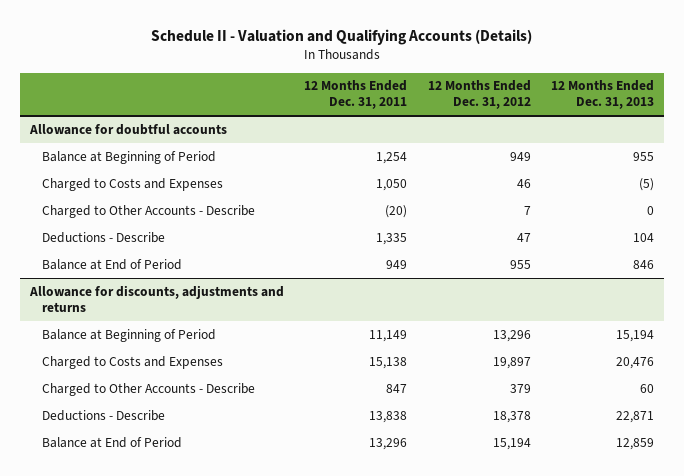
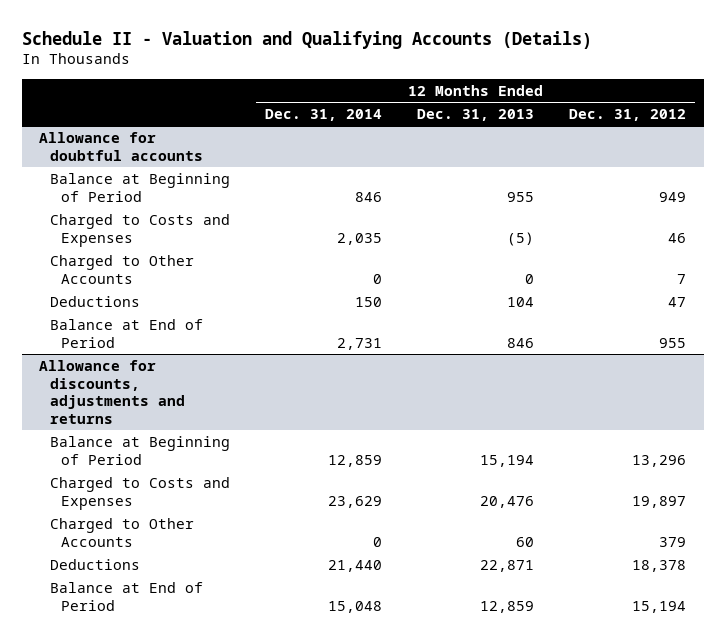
[304,80,408,110] 12 Months Ended Dec. 31, 2011 -> none
none -> [265,109,383,122] Dec. 31, 2014
[41,204,255,218] Charged to Other Accounts - Describe -> [50,254,195,284] Charged to Other Accounts
[41,231,165,243] Deductions - Describe -> [50,295,141,307] Deductions
[41,382,255,396] Charged to Other Accounts - Describe -> [50,517,195,547] Charged to Other Accounts
[41,409,165,421] Deductions - Describe -> [50,558,141,570] Deductions

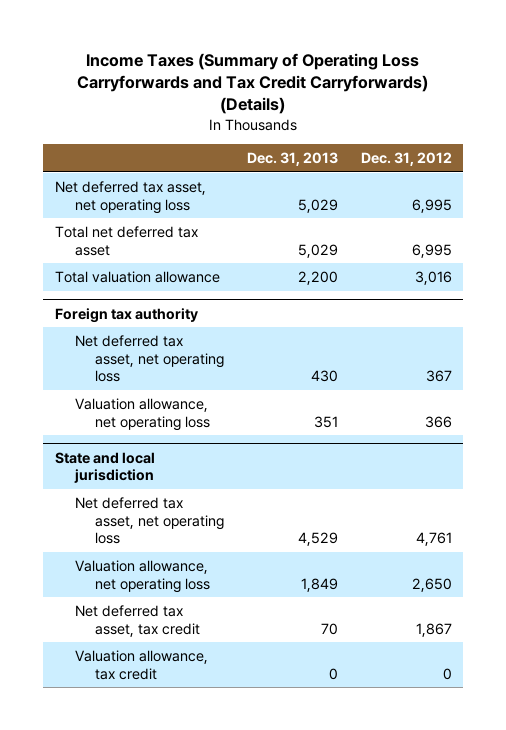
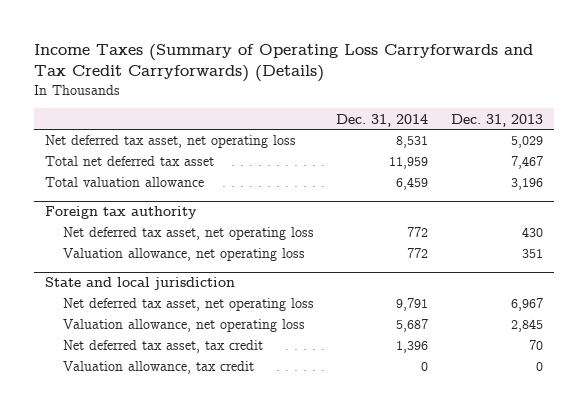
[360,152,452,167] Dec. 31, 2012 -> none
none -> [336,113,429,127] Dec. 31, 2014
[298,243,339,258] 5,029 -> [510,156,543,170] 7,467
[298,270,339,285] 2,200 -> [510,178,543,191] 3,196
[298,532,339,547] 4,529 -> [510,298,543,312] 6,967
[301,577,339,592] 1,849 -> [510,319,543,333] 2,845

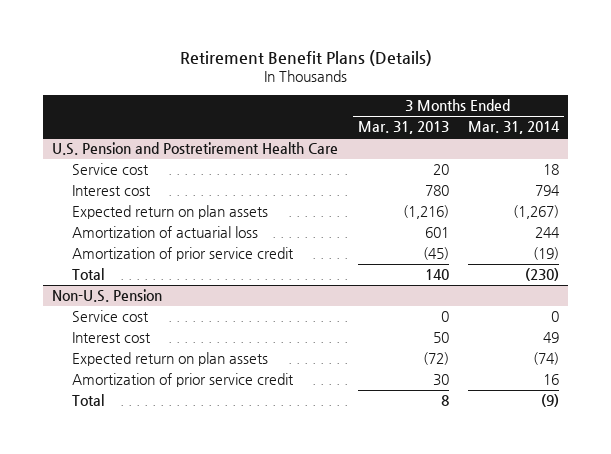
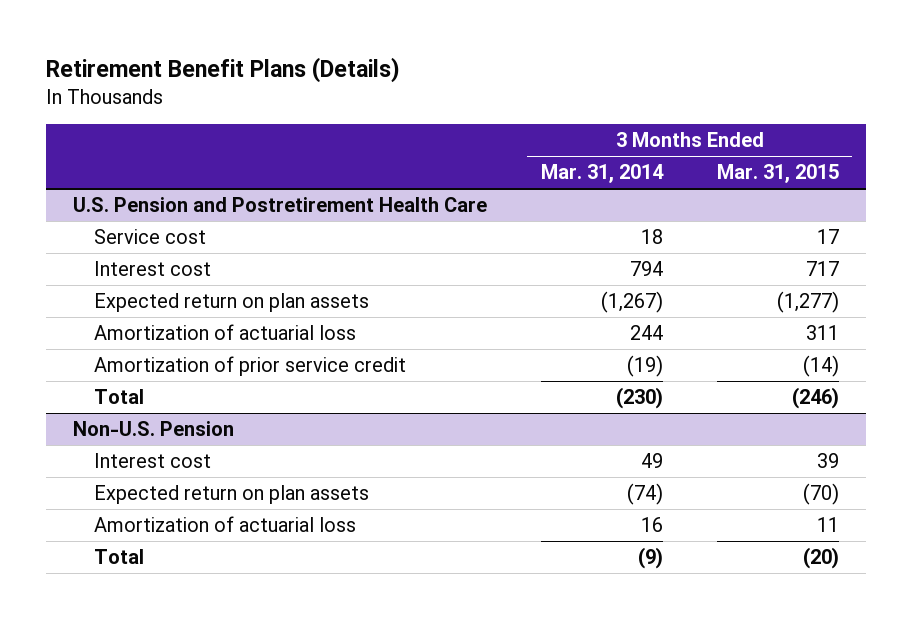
[357,121,449,135] Mar. 31, 2013 -> none
none -> [716,164,839,184] Mar. 31, 2015
[72,310,150,323] Service cost -> none
[72,373,295,388] Amortization of prior service credit -> none
none -> [93,516,356,533] Amortization of actuarial loss

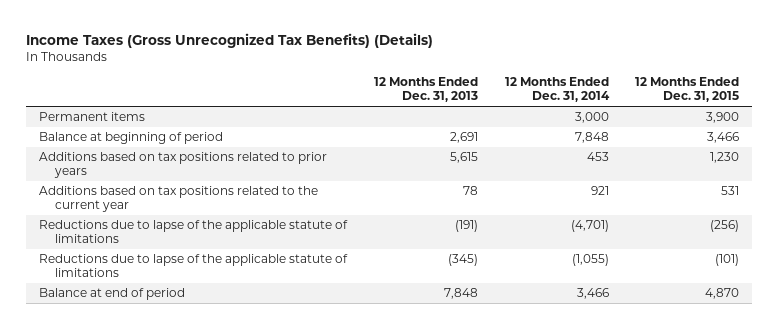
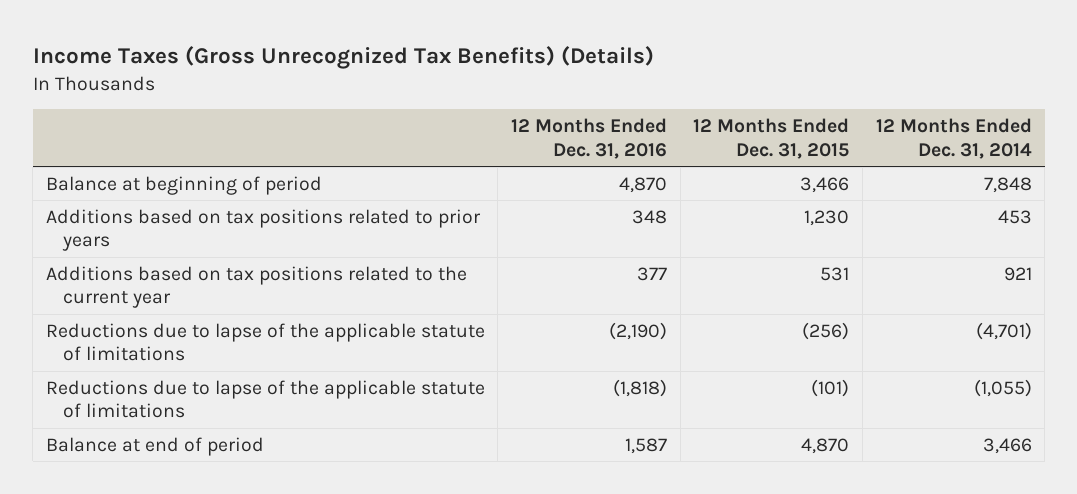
[373,77,478,103] 12 Months Ended Dec. 31, 2013 -> none
none -> [511,118,668,159] 12 Months Ended Dec. 31, 2016
[39,112,146,122] Permanent items -> none

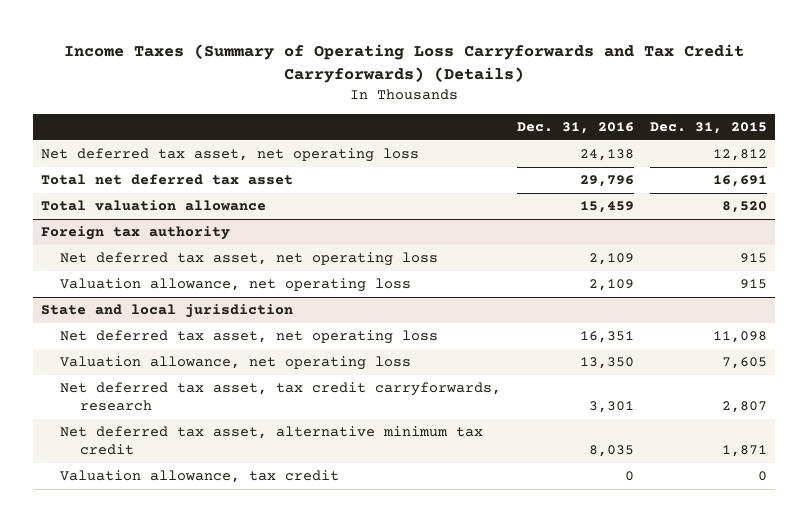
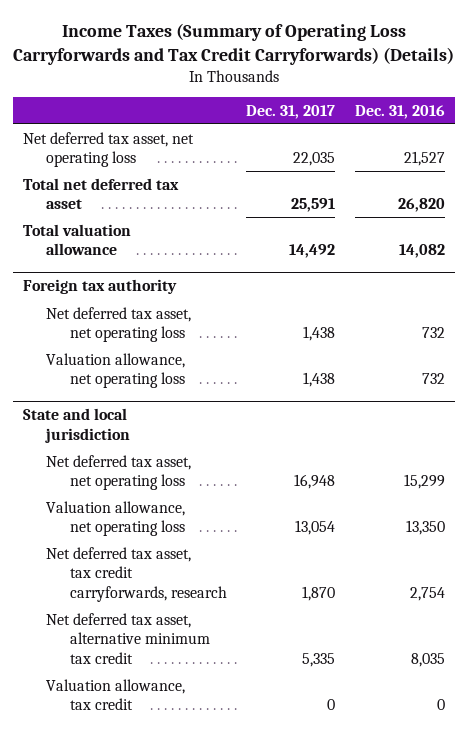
[649,121,767,134] Dec. 31, 2015 -> none
none -> [246,104,336,119] Dec. 31, 2017
[580,149,635,162] 24,138 -> [404,151,446,167] 21,527
[580,175,635,188] 29,796 -> [398,198,446,213] 26,820
[580,201,635,214] 15,459 -> [399,244,446,259] 14,082
[589,253,635,266] 2,109 -> [422,327,446,339] 732
[589,279,635,292] 2,109 -> [422,373,446,385] 732
[580,331,635,344] 16,351 -> [404,474,446,490] 15,299
[589,401,635,414] 3,301 -> [410,587,446,602] 2,754

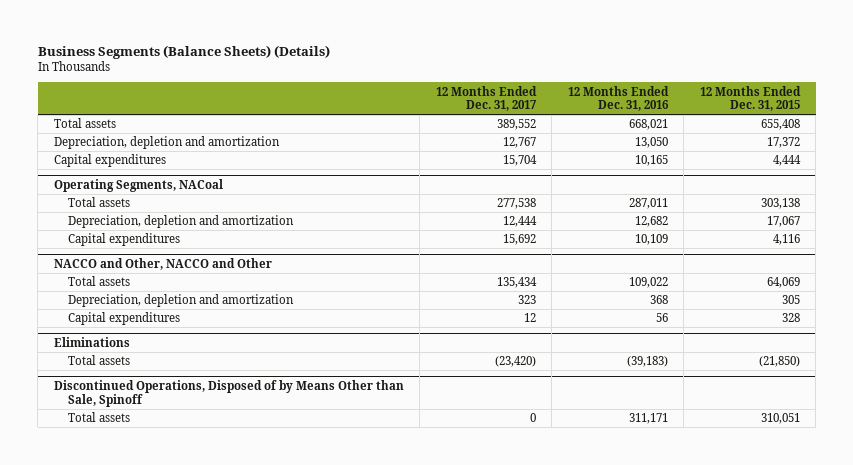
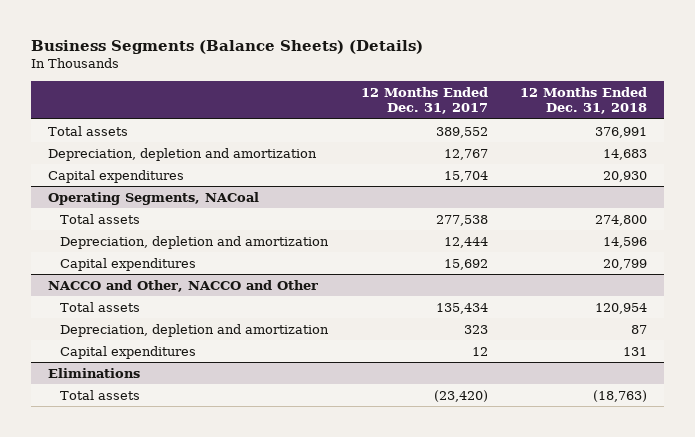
[567,85,669,112] 12 Months Ended Dec. 31, 2016 -> none
[699,85,801,112] 12 Months Ended Dec. 31, 2015 -> none
none -> [520,86,648,115] 12 Months Ended Dec. 31, 2018
[53,380,404,407] Discontinued Operations, Disposed of by Means Other than Sale, Spinoff -> none
[68,412,131,423] Total assets -> none

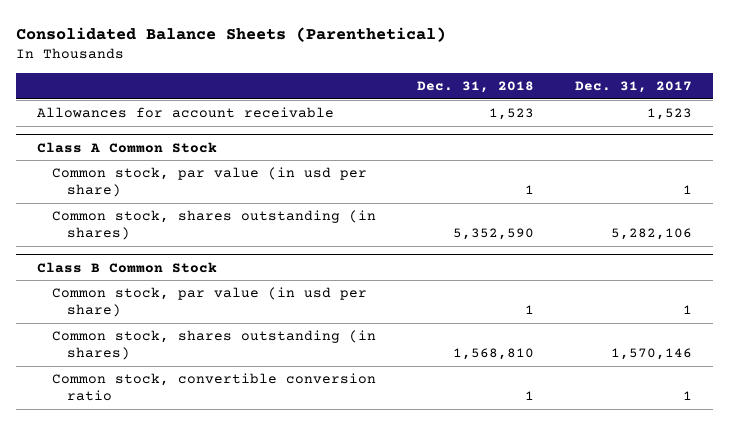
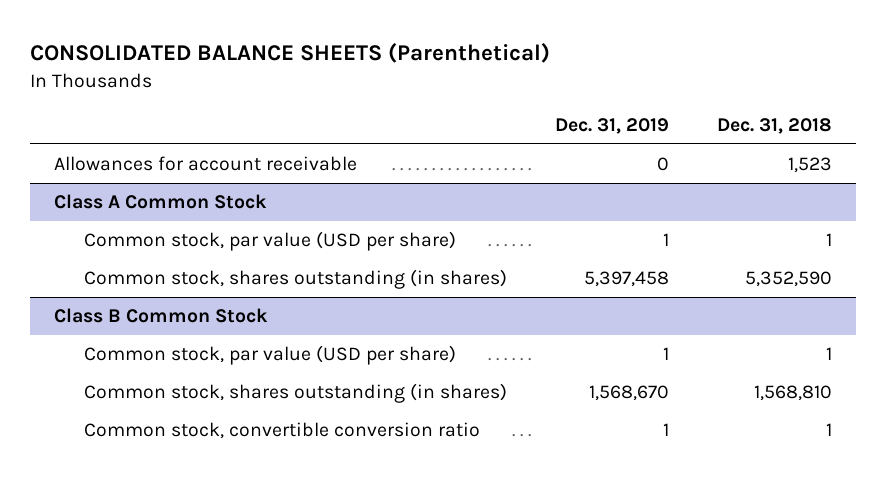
[16,26,447,42] Consolidated Balance Sheets (Parenthetical) -> [29,43,550,64] CONSOLIDATED BALANCE SHEETS (Parenthetical)
[574,81,692,94] Dec. 31, 2017 -> none
none -> [555,118,670,135] Dec. 31, 2019
[51,167,367,198] Common stock, par value (in usd per share) -> [84,230,457,251] Common stock, par value (USD per share)
[51,287,367,318] Common stock, par value (in usd per share) -> [84,344,457,365] Common stock, par value (USD per share)

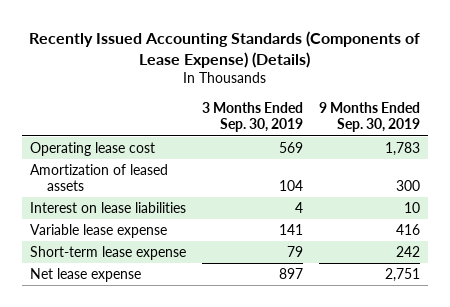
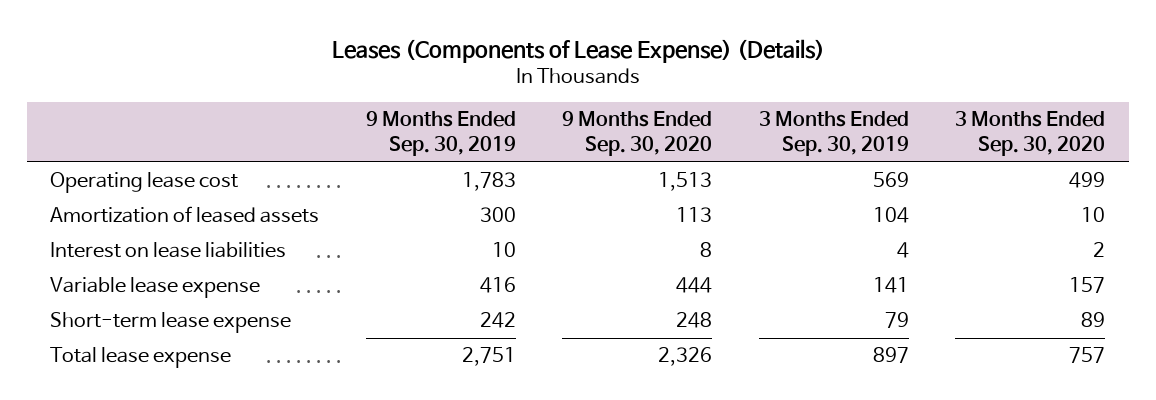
[29,30,421,68] Recently Issued Accounting Standards (Components of Lease Expense) (Details) -> [331,38,825,63] Leases (Components of Lease Expense) (Details)
none -> [562,111,713,157] 9 Months Ended Sep. 30, 2020
none -> [955,111,1106,157] 3 Months Ended Sep. 30, 2020
[30,267,142,282] Net lease expense -> [50,347,232,369] Total lease expense

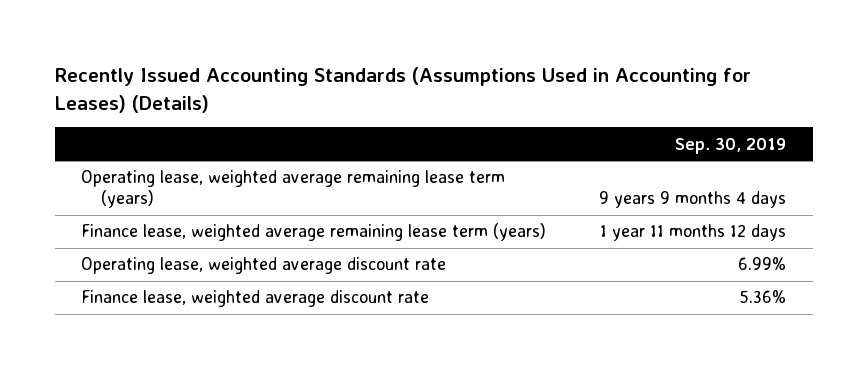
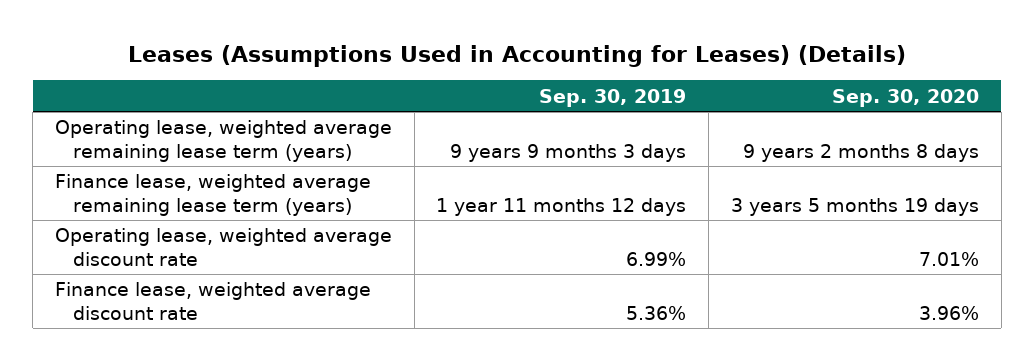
[55,67,752,113] Recently Issued Accounting Standards (Assumptions Used in Accounting for Leases) (Details) -> [127,44,906,67] Leases (Assumptions Used in Accounting for Leases) (Details)
none -> [831,88,979,107] Sep. 30, 2020
[599,191,787,209] 9 years 9 months 4 days -> [450,143,687,162] 9 years 9 months 3 days

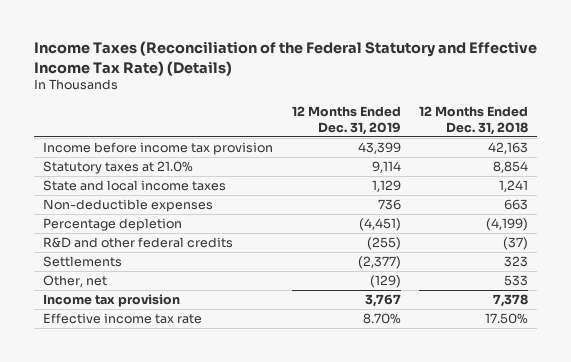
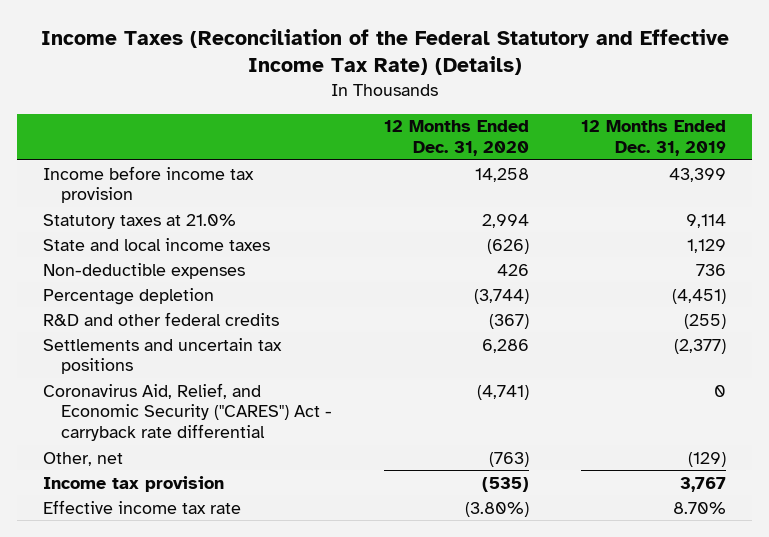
[418,106,528,135] 12 Months Ended Dec. 31, 2018 -> none
none -> [384,120,530,157] 12 Months Ended Dec. 31, 2020
[43,256,123,268] Settlements -> [43,337,283,375] Settlements and uncertain tax positions
none -> [43,382,333,442] Coronavirus Aid, Relief, and Economic Security ("CARES") Act - carryback rate differential

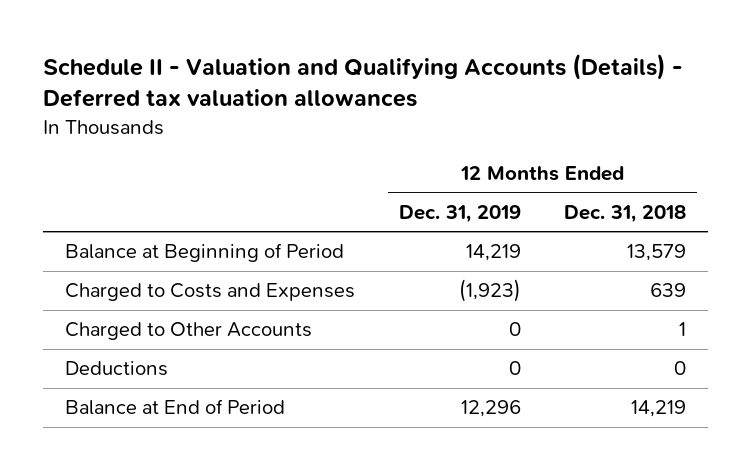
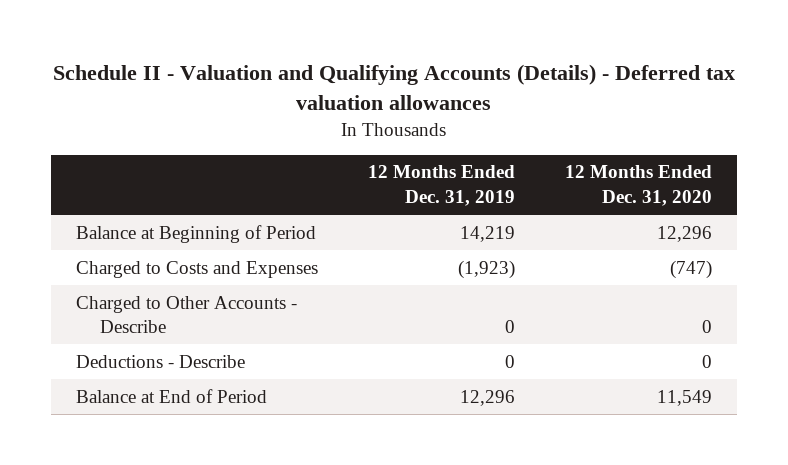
[564,204,687,223] Dec. 31, 2018 -> none
none -> [564,165,712,206] 12 Months Ended Dec. 31, 2020
[65,322,313,341] Charged to Other Accounts -> [75,295,297,333] Charged to Other Accounts - Describe
[65,361,169,377] Deductions -> [75,354,245,368] Deductions - Describe

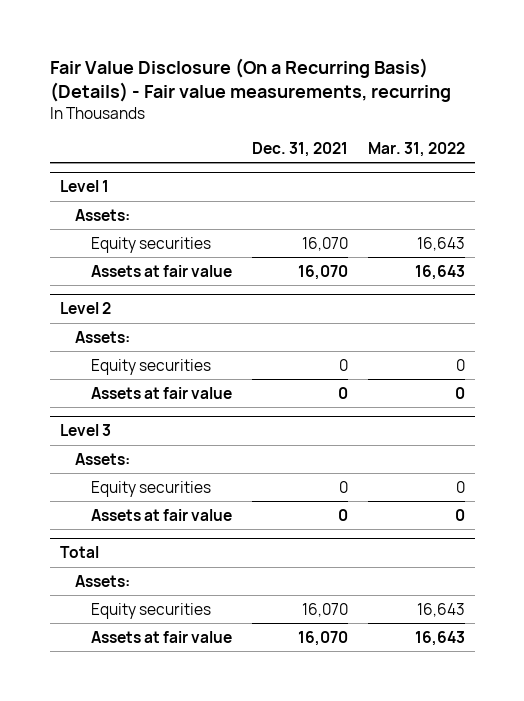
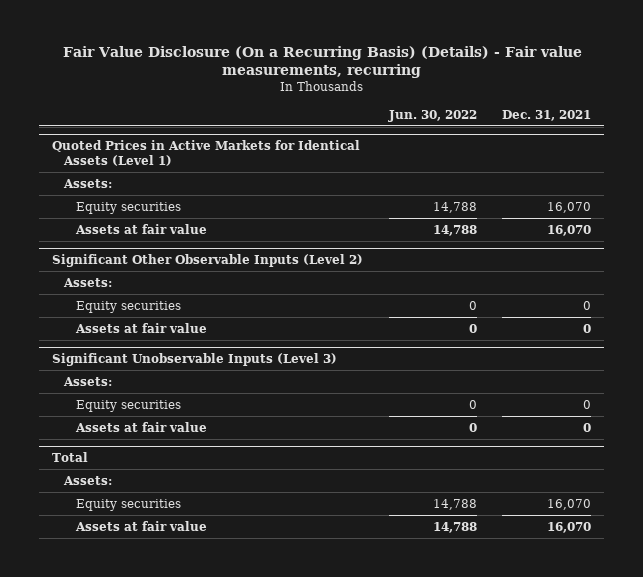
[367,142,465,158] Mar. 31, 2022 -> none
none -> [387,109,477,122] Jun. 30, 2022
[59,180,109,193] Level 1 -> [51,139,360,166] Quoted Prices in Active Markets for Identical Assets (Level 1)
[59,302,111,315] Level 2 -> [51,253,363,267] Significant Other Observable Inputs (Level 2)
[59,424,111,437] Level 3 -> [51,352,337,366] Significant Unobservable Inputs (Level 3)

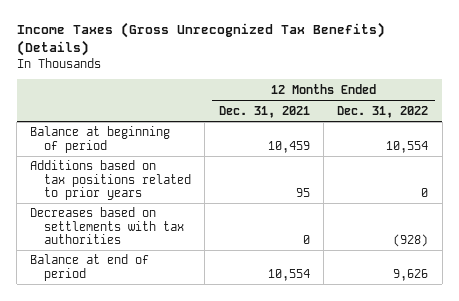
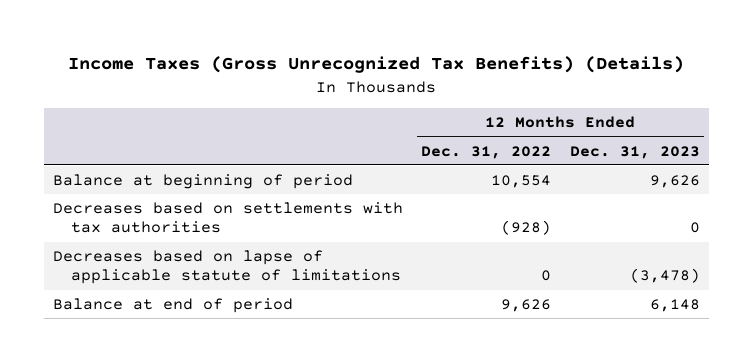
[218,105,310,118] Dec. 31, 2021 -> none
none -> [569,145,700,159] Dec. 31, 2023
[30,160,192,200] Additions based on tax positions related to prior years -> none
none -> [52,250,402,285] Decreases based on lapse of applicable statute of limitations

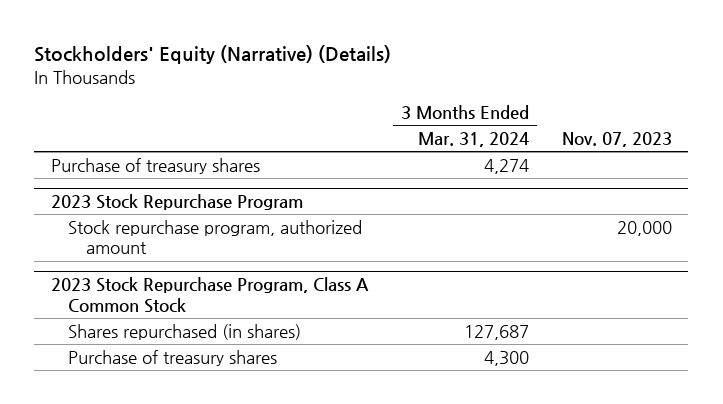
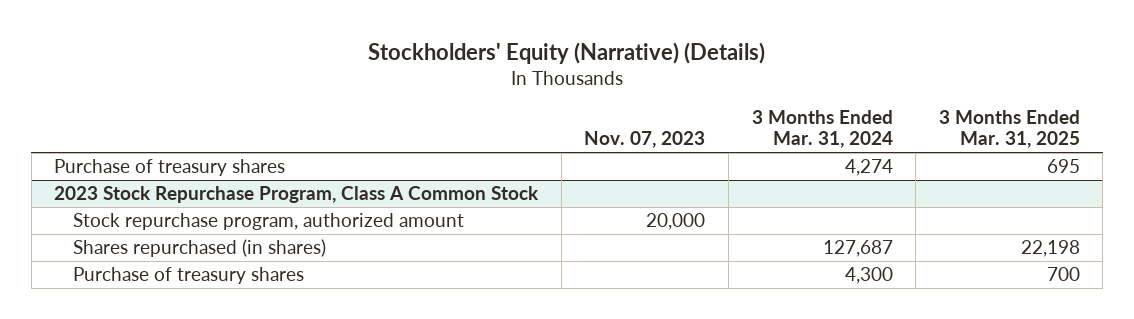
none -> [938,109,1080,149] 3 Months Ended Mar. 31, 2025
[50,194,303,211] 2023 Stock Repurchase Program -> none
[68,219,363,255] Stock repurchase program, authorized amount -> none
none -> [73,213,465,231] Stock repurchase program, authorized amount

